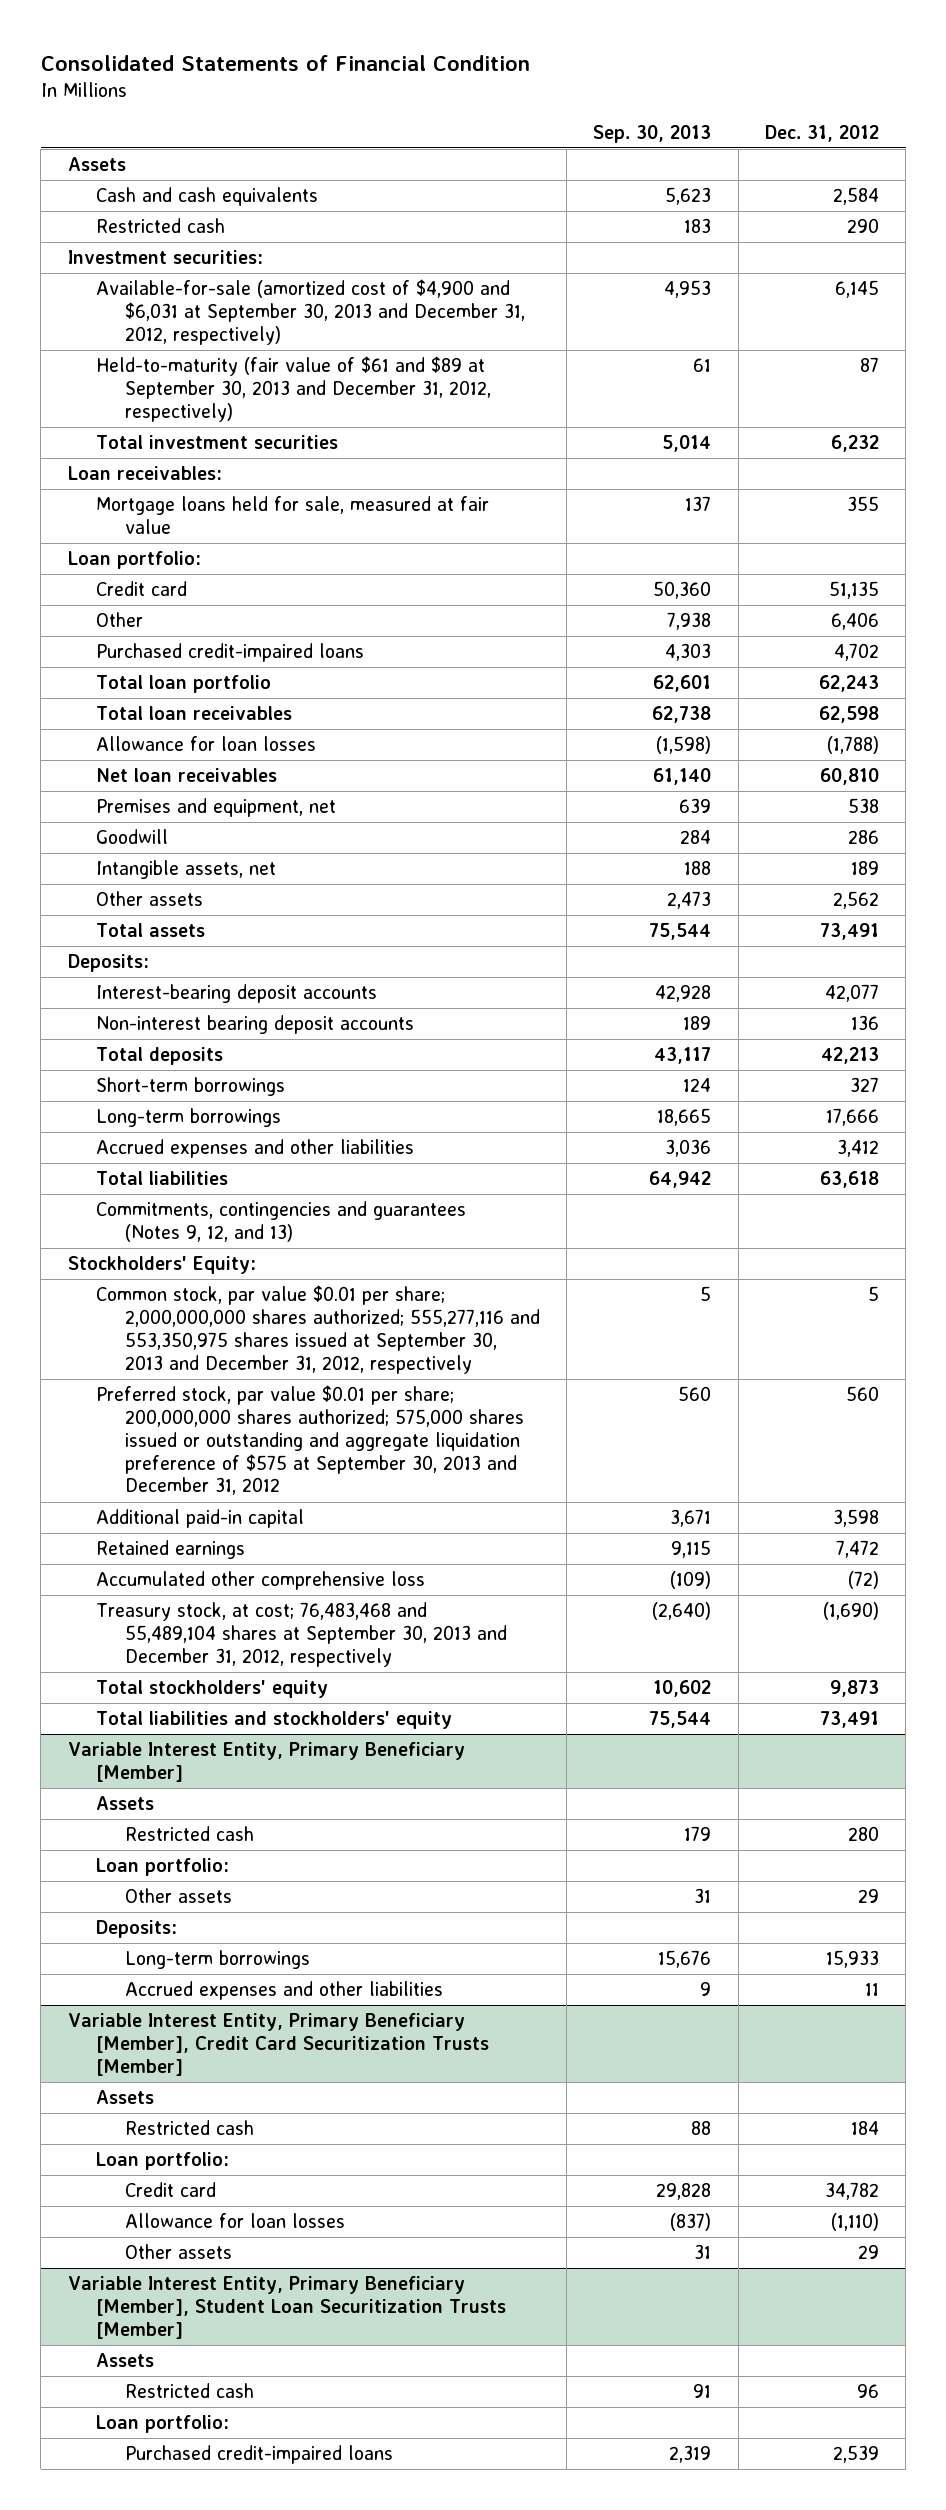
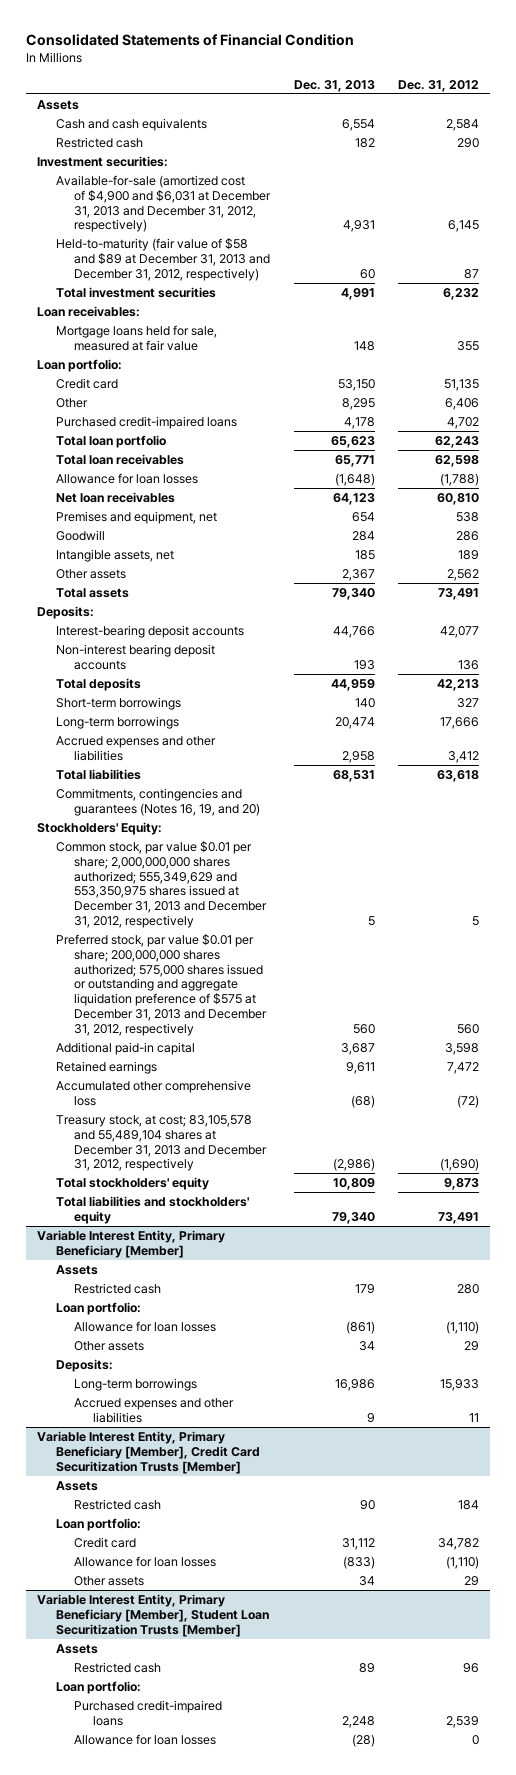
[593,124,712,143] Sep. 30, 2013 -> none
none -> [293,79,375,92] Dec. 31, 2013
[96,279,525,345] Available-for-sale (amortized cost of $4,900 and $6,031 at September 30, 2013 and December 31, 2012, respectively) -> [55,174,272,233] Available-for-sale (amortized cost of $4,900 and $6,031 at December 31, 2013 and December 31, 2012, respectively)
[96,356,491,422] Held-to-maturity (fair value of $61 and $89 at September 30, 2013 and December 31, 2012, respectively) -> [55,237,271,281] Held-to-maturity (fair value of $58 and $89 at December 31, 2013 and December 31, 2012, respectively)
[96,1201,467,1243] Commitments, contingencies and guarantees (Notes 9, 12, and 13) -> [55,787,261,816] Commitments, contingencies and guarantees (Notes 16, 19, and 20)
[96,1285,540,1374] Common stock, par value $0.01 per share; 2,000,000,000 shares authorized; 555,277,116 and 553,350,975 shares issued at September 30, 2013 and December 31, 2012, respectively -> [55,840,268,929] Common stock, par value $0.01 per share; 2,000,000,000 shares authorized; 555,349,629 and 553,350,975 shares issued at December 31, 2013 and December 31, 2012, respectively
[96,1385,524,1496] Preferred stock, par value $0.01 per share; 200,000,000 shares authorized; 575,000 shares issued or outstanding and aggregate liquidation preference of $575 at September 30, 2013 and December 31, 2012 -> [55,933,268,1036] Preferred stock, par value $0.01 per share; 200,000,000 shares authorized; 575,000 shares issued or outstanding and aggregate liquidation preference of $575 at December 31, 2013 and December 31, 2012, respectively
[96,1602,507,1667] Treasury stock, at cost; 76,483,468 and 55,489,104 shares at September 30, 2013 and December 31, 2012, respectively -> [55,1114,268,1172] Treasury stock, at cost; 83,105,578 and 55,489,104 shares at December 31, 2013 and December 31, 2012, respectively
none -> [74,1320,217,1332] Allowance for loan losses
none -> [74,1733,217,1745] Allowance for loan losses

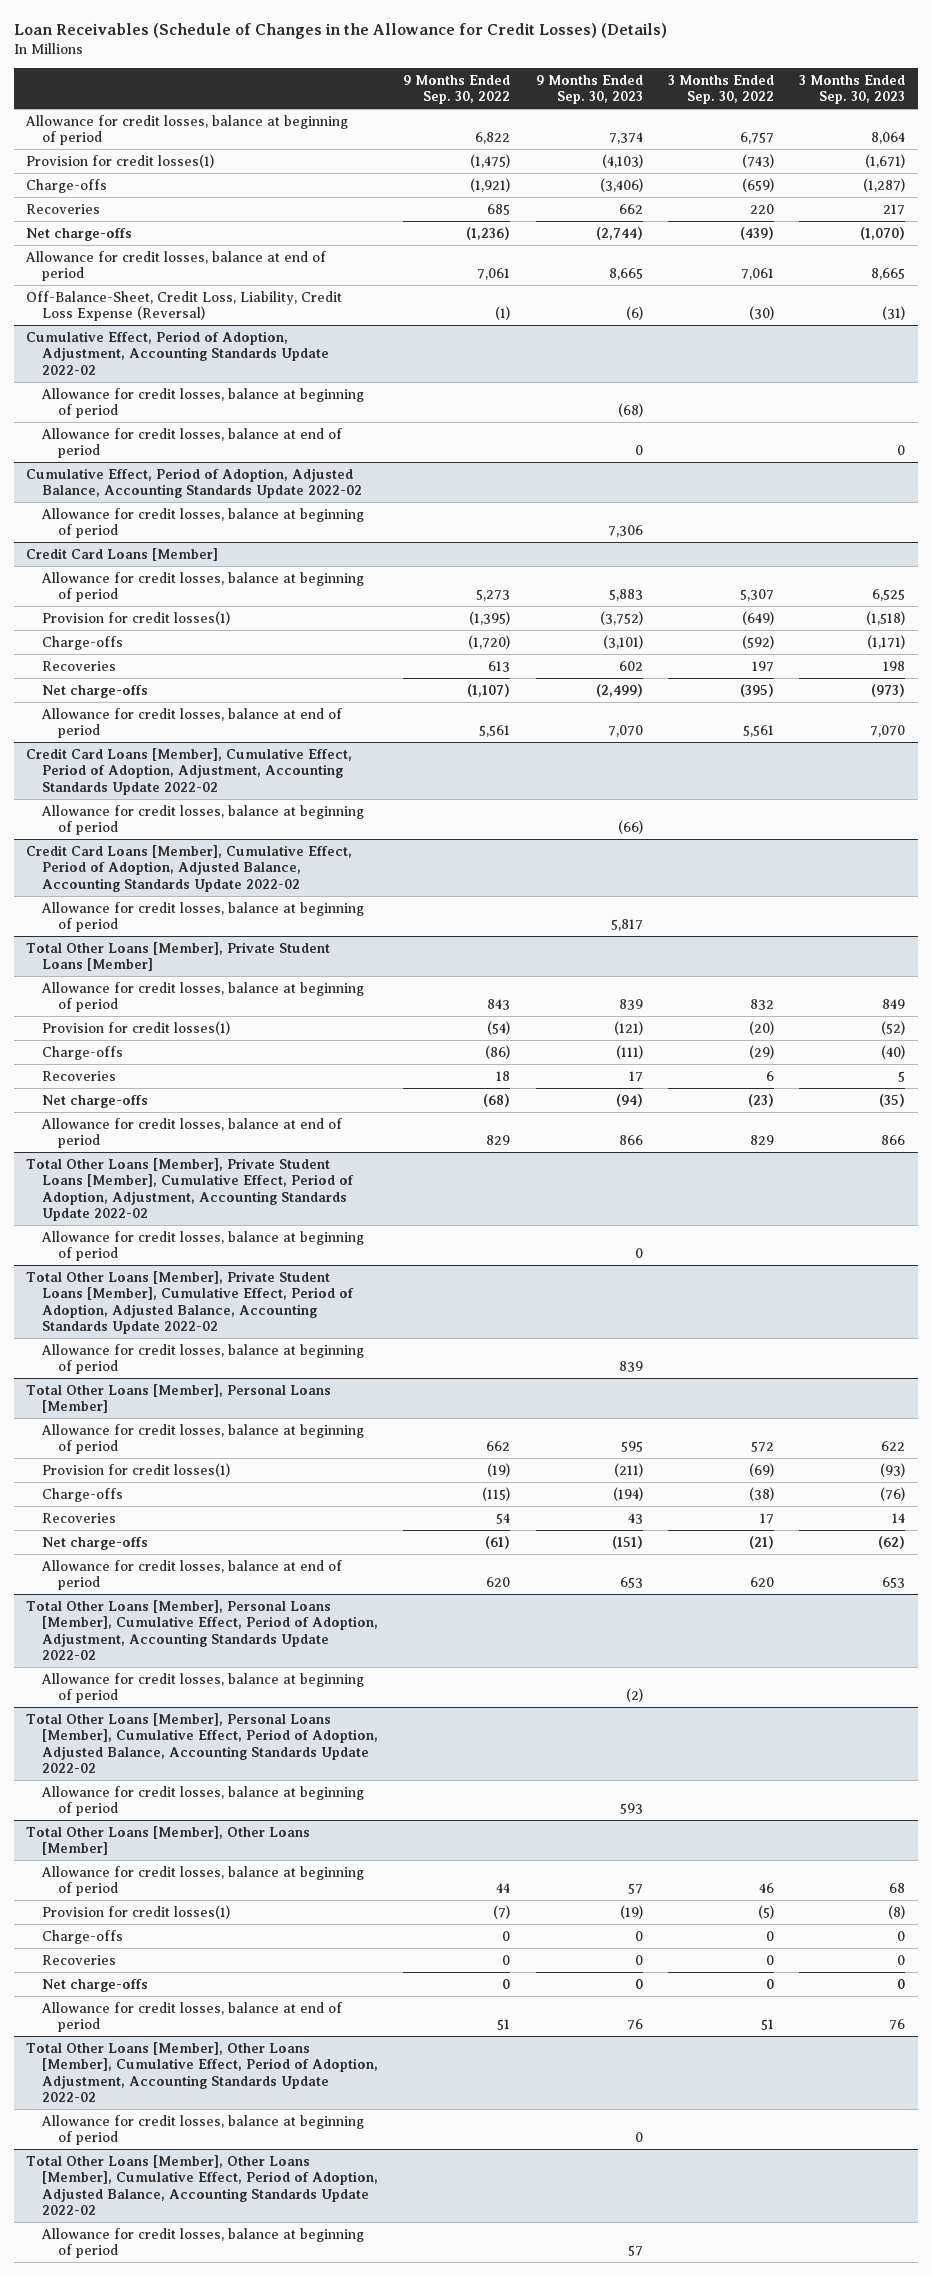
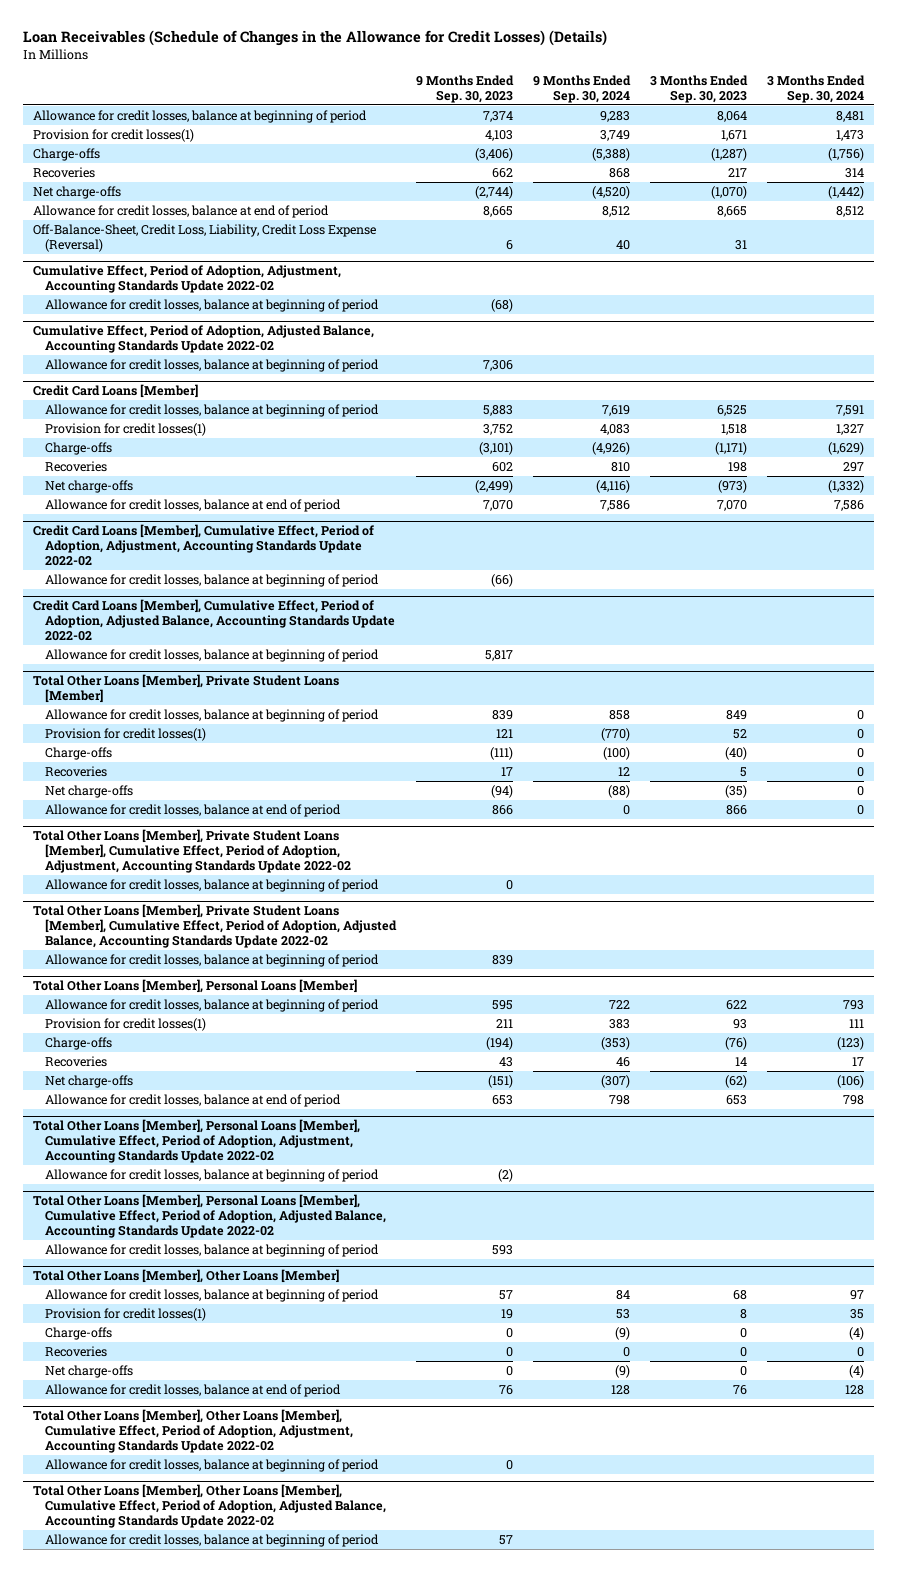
[403,74,511,105] 9 Months Ended Sep. 30, 2022 -> none
[668,74,775,105] 3 Months Ended Sep. 30, 2022 -> none
none -> [532,75,631,104] 9 Months Ended Sep. 30, 2024
none -> [766,75,865,104] 3 Months Ended Sep. 30, 2024
[601,153,643,168] (4,103) -> [484,129,513,141] 4,103
[865,153,906,168] (1,671) -> [720,129,747,141] 1,671
[625,306,643,321] (6) -> [505,239,513,250] 6
[882,306,906,321] (31) -> [734,239,747,250] 31
[40,427,342,459] Allowance for credit losses, balance at end of period -> none
[599,610,643,625] (3,752) -> [482,423,513,435] 3,752
[866,610,906,625] (1,518) -> [720,423,747,435] 1,518
[613,1020,643,1035] (121) -> [495,728,513,738] 121
[881,1020,906,1035] (52) -> [732,728,747,739] 52
[613,1462,643,1477] (211) -> [495,1018,513,1028] 211
[880,1462,906,1477] (93) -> [732,1018,747,1029] 93
[619,1904,643,1919] (19) -> [500,1308,513,1319] 19
[888,1904,906,1919] (8) -> [739,1308,747,1319] 8

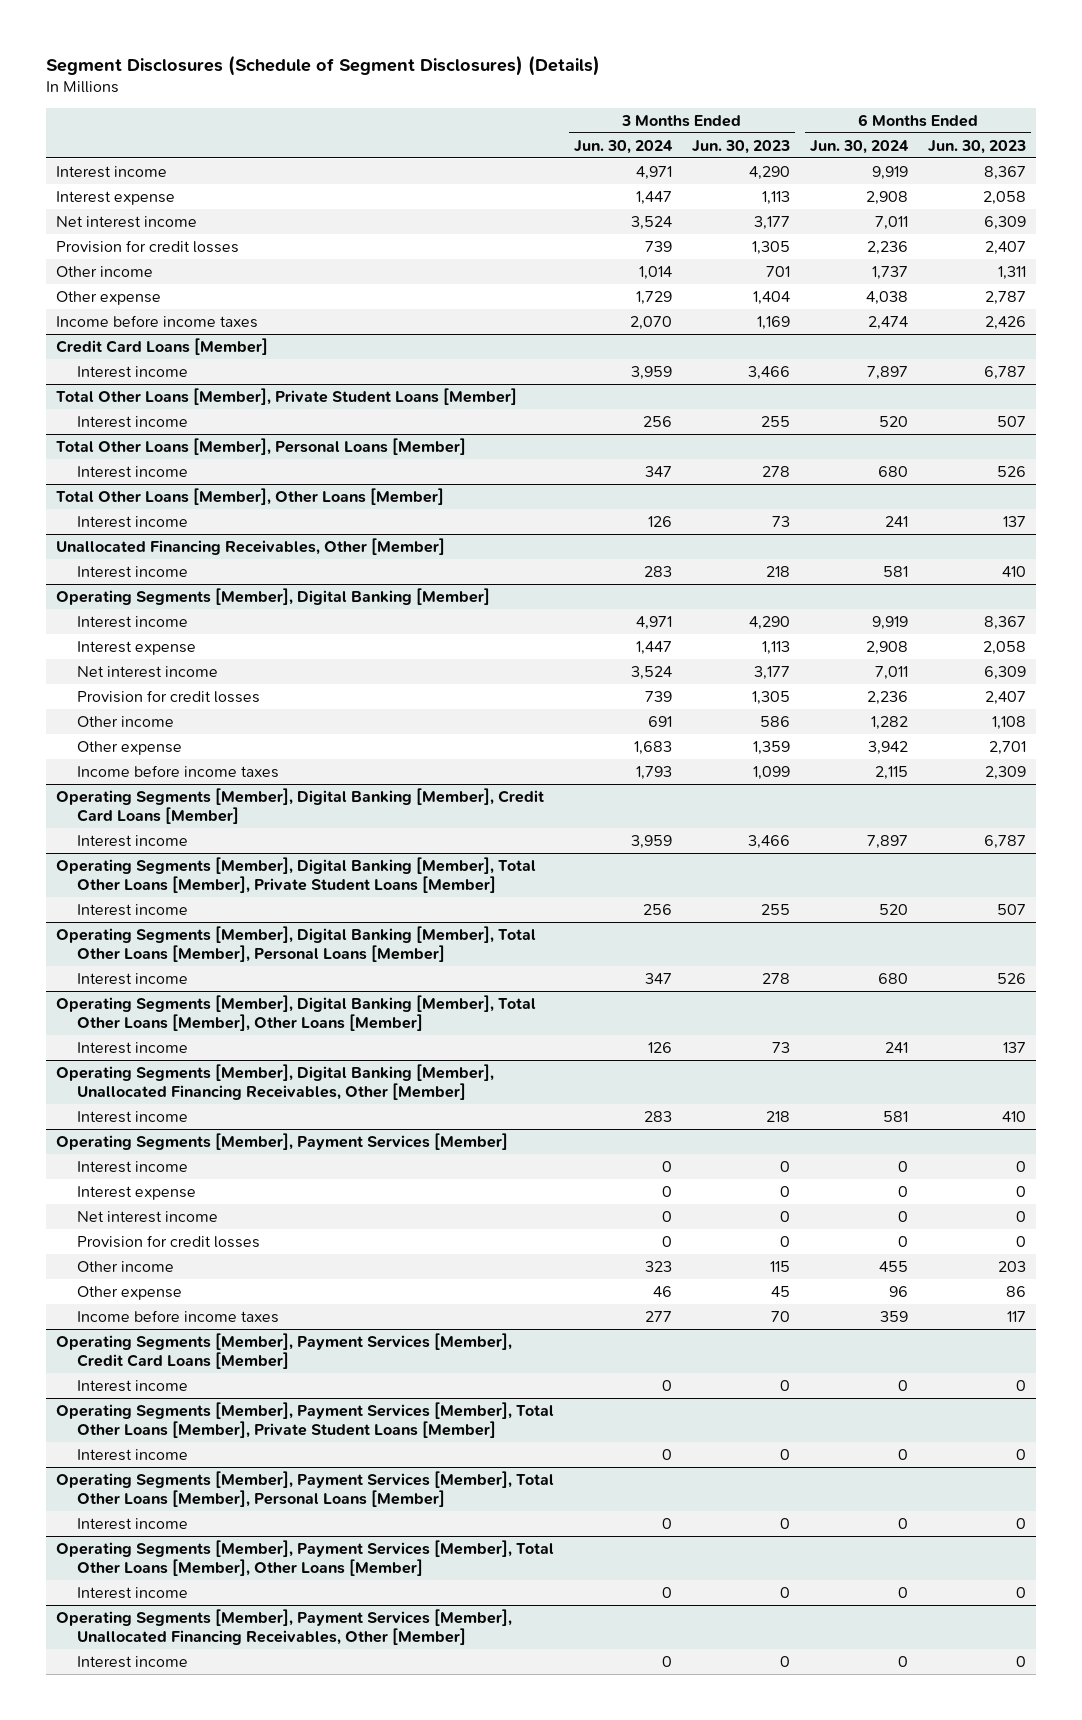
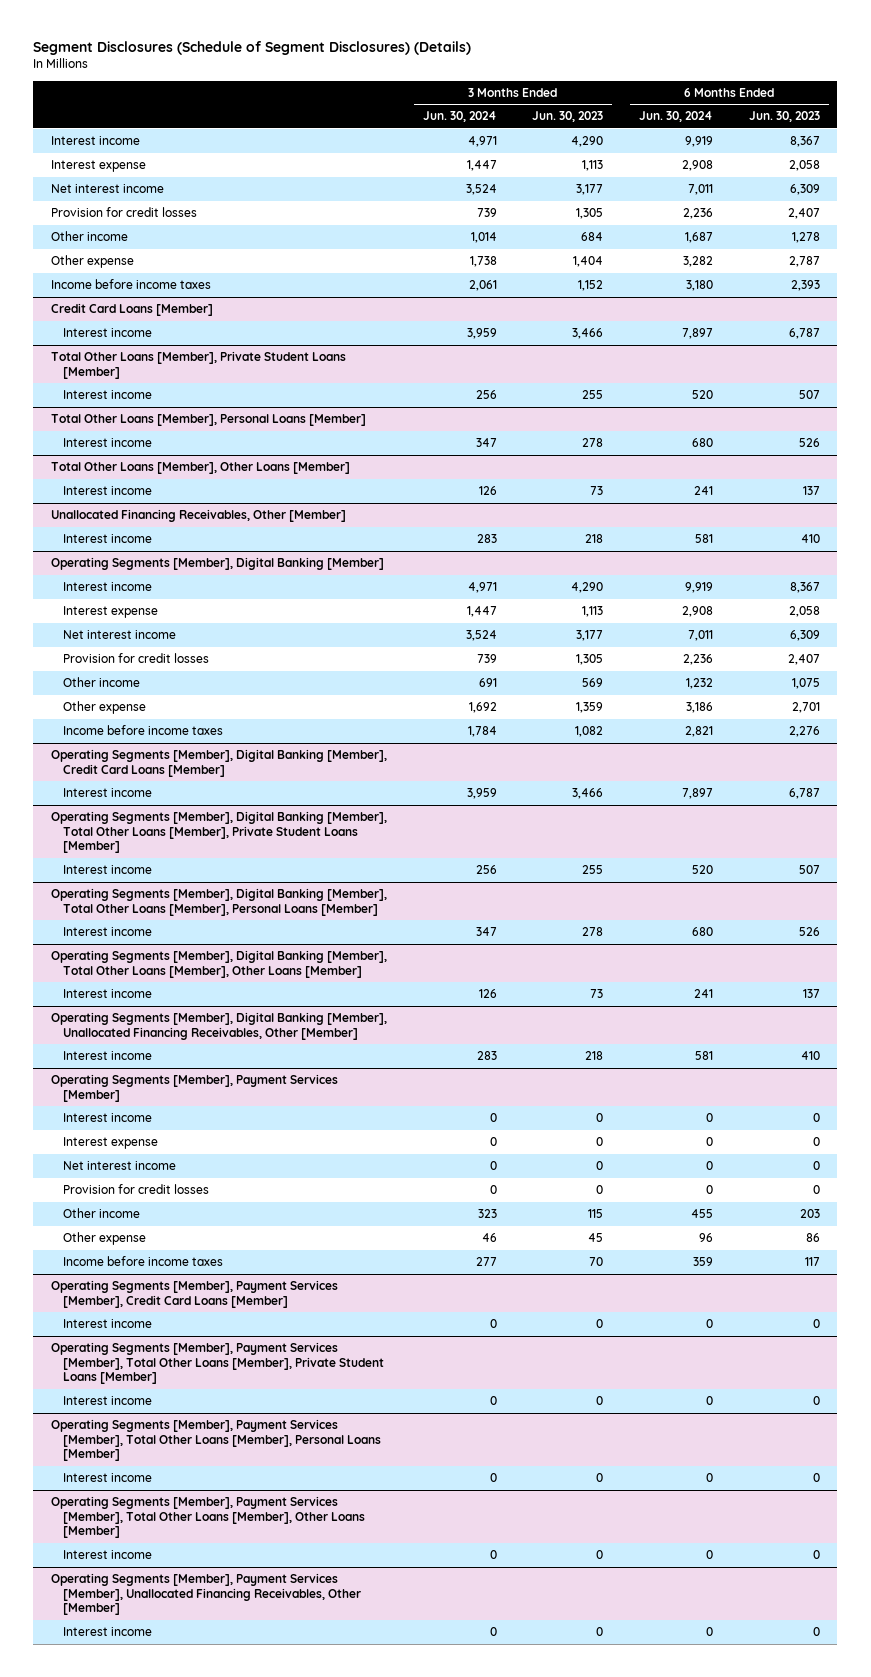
[765,265,790,277] 701 -> [581,232,604,242] 684
[871,265,908,280] 1,737 -> [684,232,713,244] 1,687
[997,265,1026,280] 1,311 -> [791,232,820,244] 1,278
[635,290,672,305] 1,729 -> [469,256,497,268] 1,738
[865,290,908,305] 4,038 -> [682,256,713,268] 3,282
[629,315,672,330] 2,070 -> [468,280,497,292] 2,061
[756,315,790,330] 1,169 -> [578,280,604,292] 1,152
[867,315,908,330] 2,474 -> [685,280,713,292] 3,180
[984,315,1026,330] 2,426 -> [790,280,820,292] 2,393
[759,715,790,727] 586 -> [582,678,604,688] 569
[870,715,908,730] 1,282 -> [685,678,713,690] 1,232
[991,715,1026,730] 1,108 -> [791,678,820,690] 1,075
[633,740,672,755] 1,683 -> [468,702,497,714] 1,692
[867,740,908,755] 3,942 -> [685,702,713,714] 3,186
[635,765,672,780] 1,793 -> [467,726,497,738] 1,784
[752,765,790,780] 1,099 -> [575,726,604,738] 1,082
[874,765,908,780] 2,115 -> [684,726,713,738] 2,821
[984,765,1026,780] 2,309 -> [788,726,820,738] 2,276

